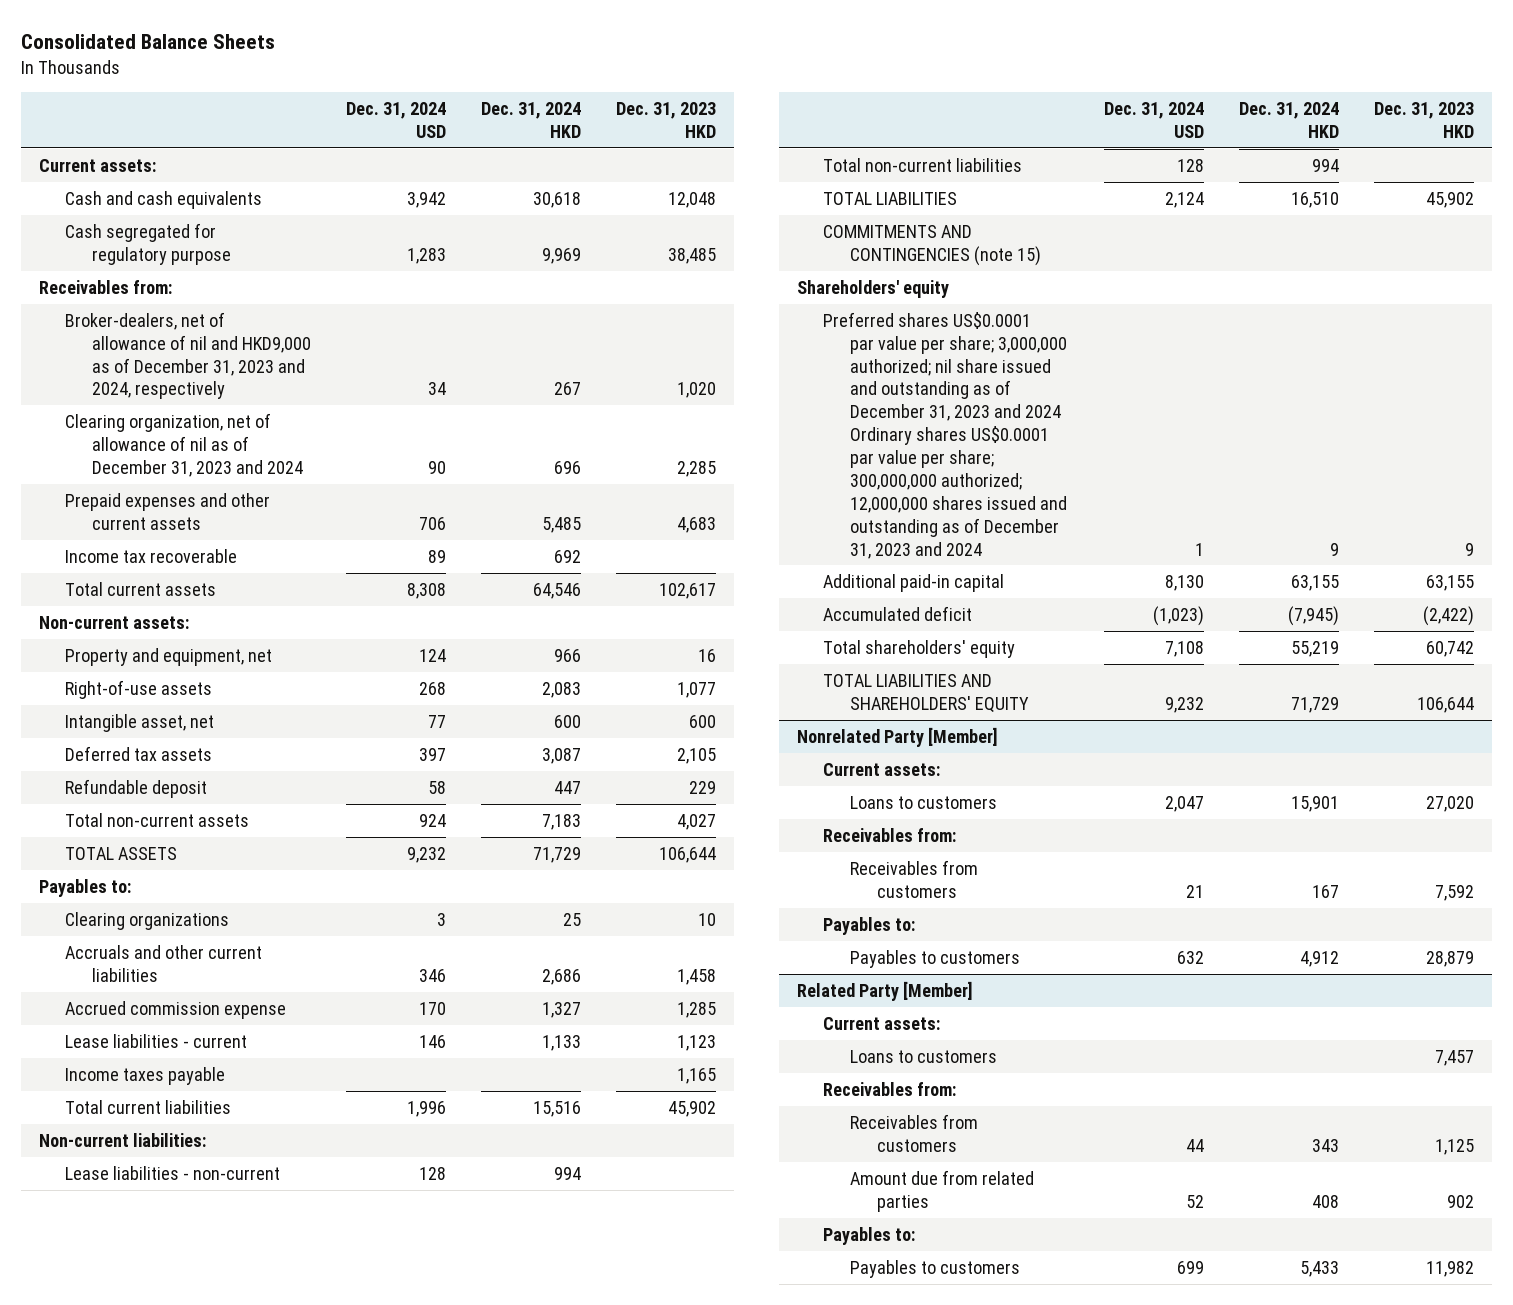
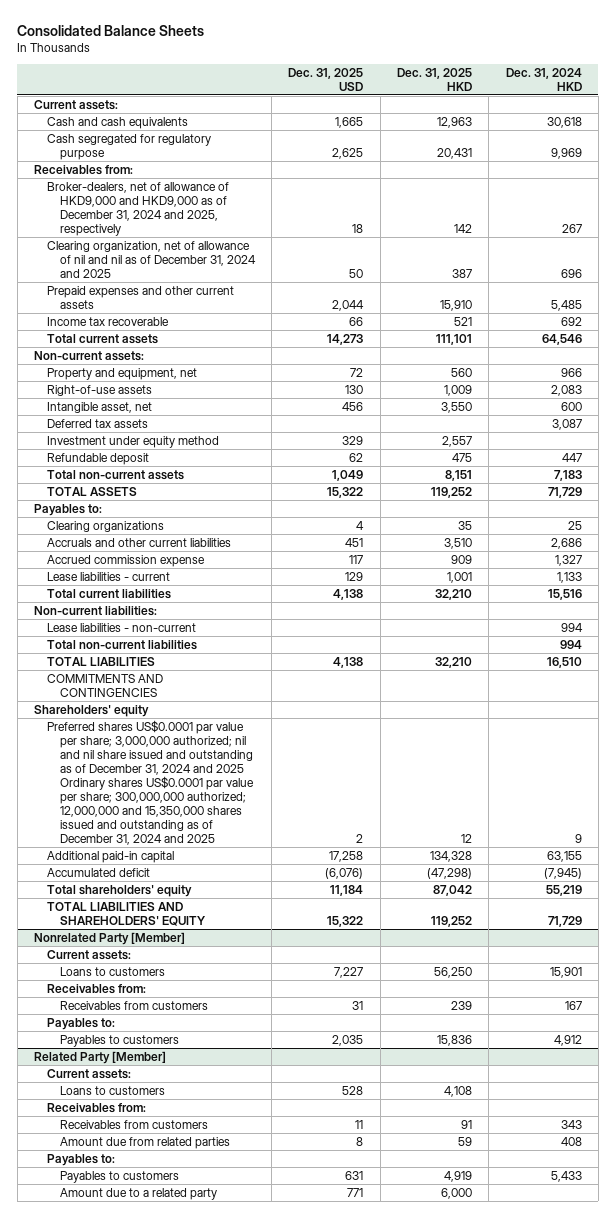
[346,101,447,138] Dec. 31, 2024 USD -> none
[616,101,717,138] Dec. 31, 2023 HKD -> none
none -> [288,67,364,91] Dec. 31, 2025 USD
none -> [396,67,472,91] Dec. 31, 2025 HKD
[65,311,312,400] Broker-dealers, net of allowance of nil and HKD9,000 as of December 31, 2023 and 2024, respectively -> [46,181,229,236] Broker-dealers, net of allowance of HKD9,000 and HKD9,000 as of December 31, 2024 and 2025, respectively
[65,412,304,477] Clearing organization, net of allowance of nil as of December 31, 2023 and 2024 -> [46,240,256,278] Clearing organization, net of allowance of nil and nil as of December 31, 2024 and 2025
none -> [46,435,219,448] Investment under equity method
[65,1066,226,1085] Income taxes payable -> none
[823,224,1042,266] COMMITMENTS AND CONTINGENCIES (note 15) -> [46,673,163,697] COMMITMENTS AND CONTINGENCIES
[823,311,1068,559] Preferred shares US$0.0001 par value per share; 3,000,000 authorized; nil share issued and outstanding as of December 31, 2023 and 2024 Ordinary shares US$0.0001 par value per share; 300,000,000 authorized; 12,000,000 shares issued and outstanding as of December 31, 2023 and 2024 -> [46,719,254,845] Preferred shares US$0.0001 par value per share; 3,000,000 authorized; nil and nil share issued and outstanding as of December 31, 2024 and 2025 Ordinary shares US$0.0001 par value per share; 300,000,000 authorized; 12,000,000 and 15,350,000 shares issued and outstanding as of December 31, 2024 and 2025
none -> [59,1187,217,1200] Amount due to a related party

